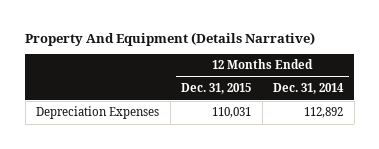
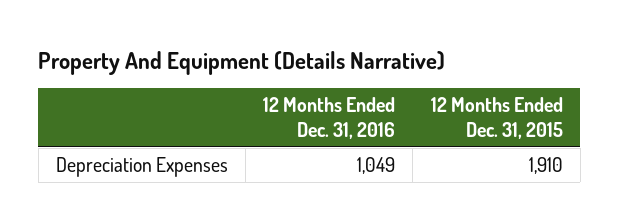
[273,83,345,95] Dec. 31, 2014 -> none
none -> [263,97,396,139] 12 Months Ended Dec. 31, 2016
[212,107,252,119] 110,031 -> [528,157,563,175] 1,910

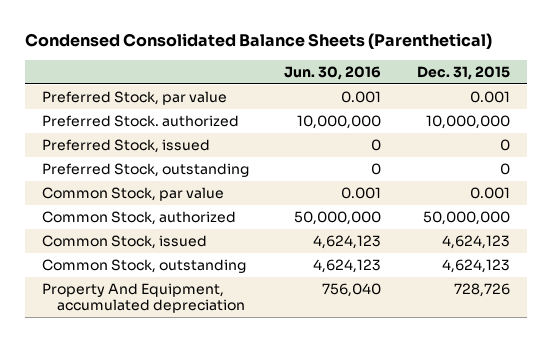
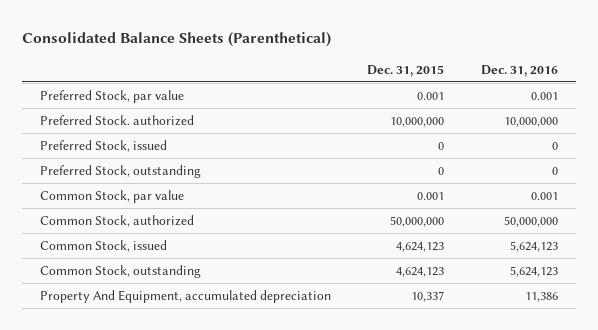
[24,33,492,50] Condensed Consolidated Balance Sheets (Parenthetical) -> [22,32,332,48] Consolidated Balance Sheets (Parenthetical)
[284,66,382,81] Jun. 30, 2016 -> none
none -> [480,64,558,77] Dec. 31, 2016
[453,283,510,298] 728,726 -> [411,290,445,302] 10,337

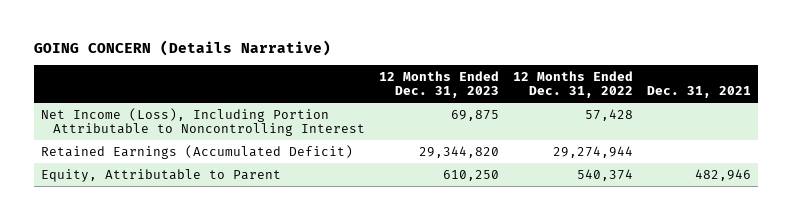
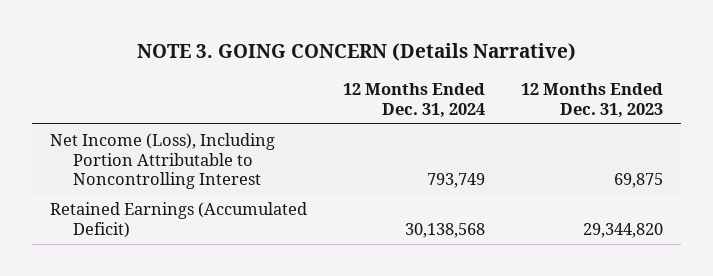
[33,39,331,56] GOING CONCERN (Details Narrative) -> [136,42,576,61] NOTE 3. GOING CONCERN (Details Narrative)
[513,70,634,99] 12 Months Ended Dec. 31, 2022 -> none
[647,86,752,99] Dec. 31, 2021 -> none
none -> [343,83,486,118] 12 Months Ended Dec. 31, 2024
[40,168,281,182] Equity, Attributable to Parent -> none

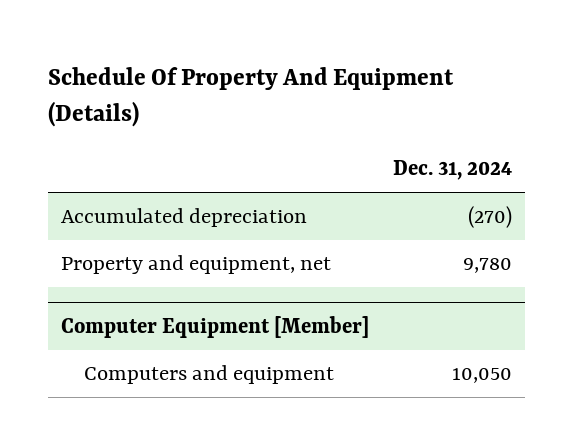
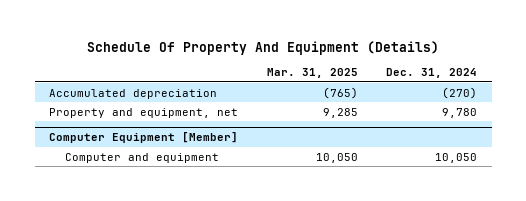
none -> [266,68,358,79] Mar. 31, 2025
[84,365,335,385] Computers and equipment -> [65,152,220,163] Computer and equipment

